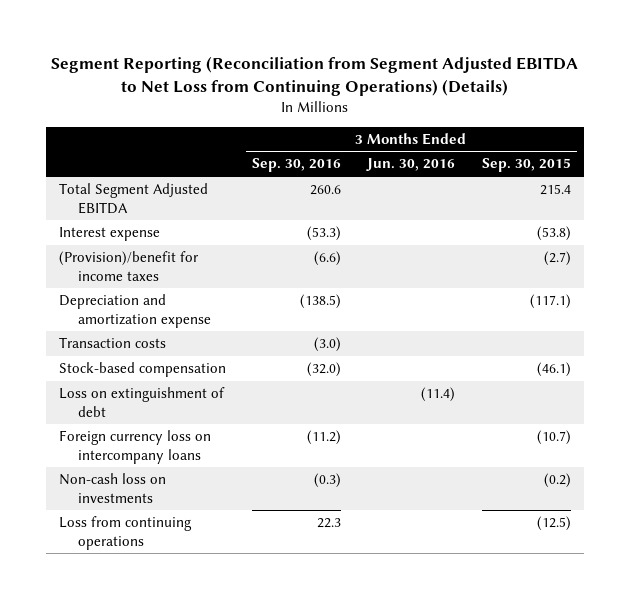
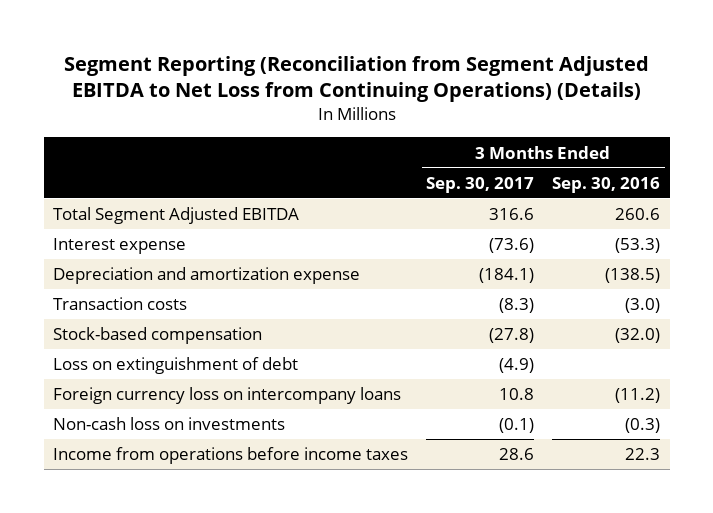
[366,158,456,172] Jun. 30, 2016 -> none
[481,158,571,173] Sep. 30, 2015 -> none
none -> [426,176,535,193] Sep. 30, 2017
[58,251,199,281] (Provision)/benefit for income taxes -> none
[58,516,192,550] Loss from continuing operations -> [52,447,408,465] Income from operations before income taxes

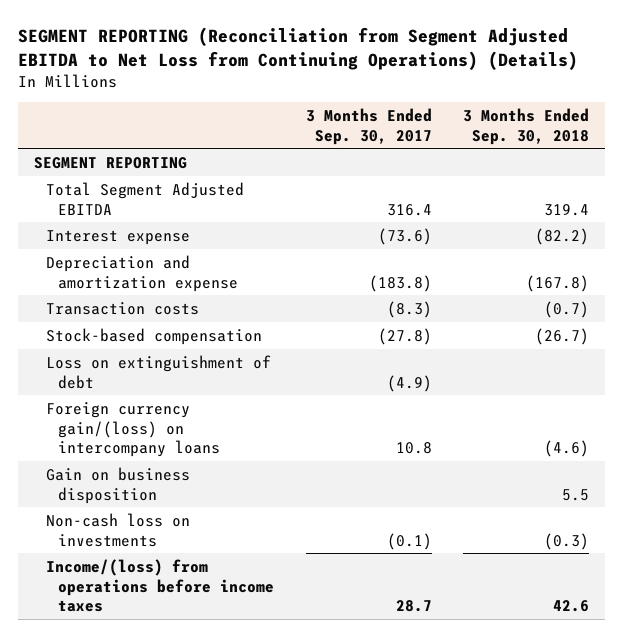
[63,55,649,103] Segment Reporting (Reconciliation from Segment Adjusted EBITDA to Net Loss from Continuing Operations) (Details) -> [18,27,579,70] SEGMENT REPORTING (Reconciliation from Segment Adjusted EBITDA to Net Loss from Continuing Operations) (Details)
[552,176,661,193] Sep. 30, 2016 -> none
none -> [463,107,590,145] 3 Months Ended Sep. 30, 2018
none -> [33,156,187,169] SEGMENT REPORTING
[489,208,535,221] 316.6 -> [386,203,432,216] 316.4
[479,268,535,284] (184.1) -> [368,274,432,292] (183.8)
[52,387,401,405] Foreign currency loss on intercompany loans -> [45,401,221,458] Foreign currency gain/(loss) on intercompany loans
none -> [45,466,190,504] Gain on business disposition
[52,447,408,465] Income from operations before income taxes -> [45,558,275,613] Income/(loss) from operations before income taxes
[499,448,535,461] 28.6 -> [395,600,432,613] 28.7

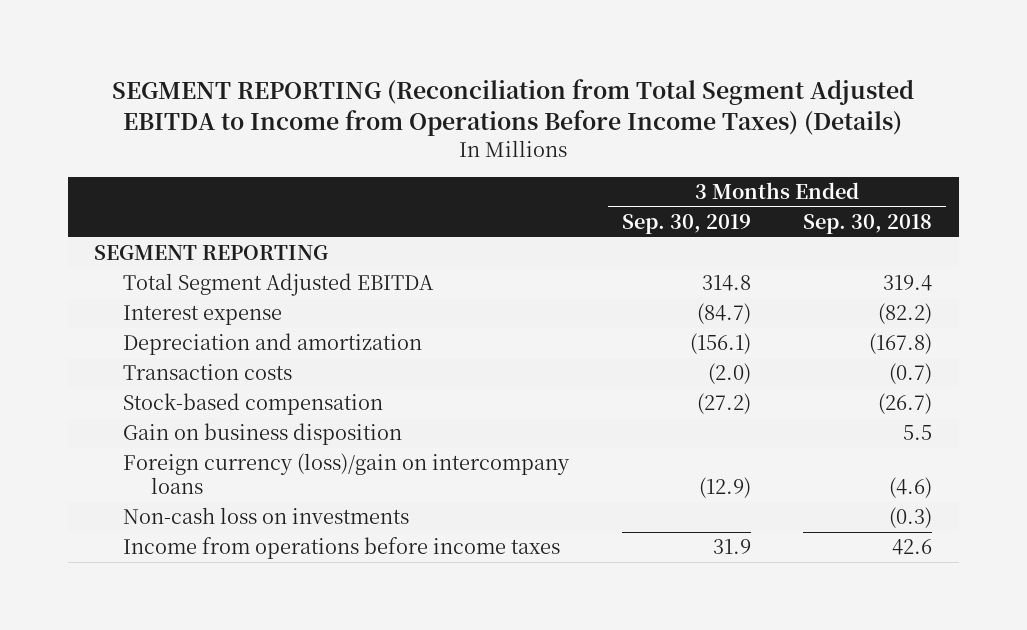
[18,27,579,70] SEGMENT REPORTING (Reconciliation from Segment Adjusted EBITDA to Net Loss from Continuing Operations) (Details) -> [112,78,915,136] SEGMENT REPORTING (Reconciliation from Total Segment Adjusted EBITDA to Income from Operations Before Income Taxes) (Details)
[305,107,432,145] 3 Months Ended Sep. 30, 2017 -> none
none -> [621,213,751,234] Sep. 30, 2019
[45,254,239,292] Depreciation and amortization expense -> [122,333,422,356] Depreciation and amortization
[45,354,271,389] Loss on extinguishment of debt -> none
[45,401,221,458] Foreign currency gain/(loss) on intercompany loans -> none
none -> [122,453,570,495] Foreign currency (loss)/gain on intercompany loans
[45,558,275,613] Income/(loss) from operations before income taxes -> [122,537,560,560] Income from operations before income taxes

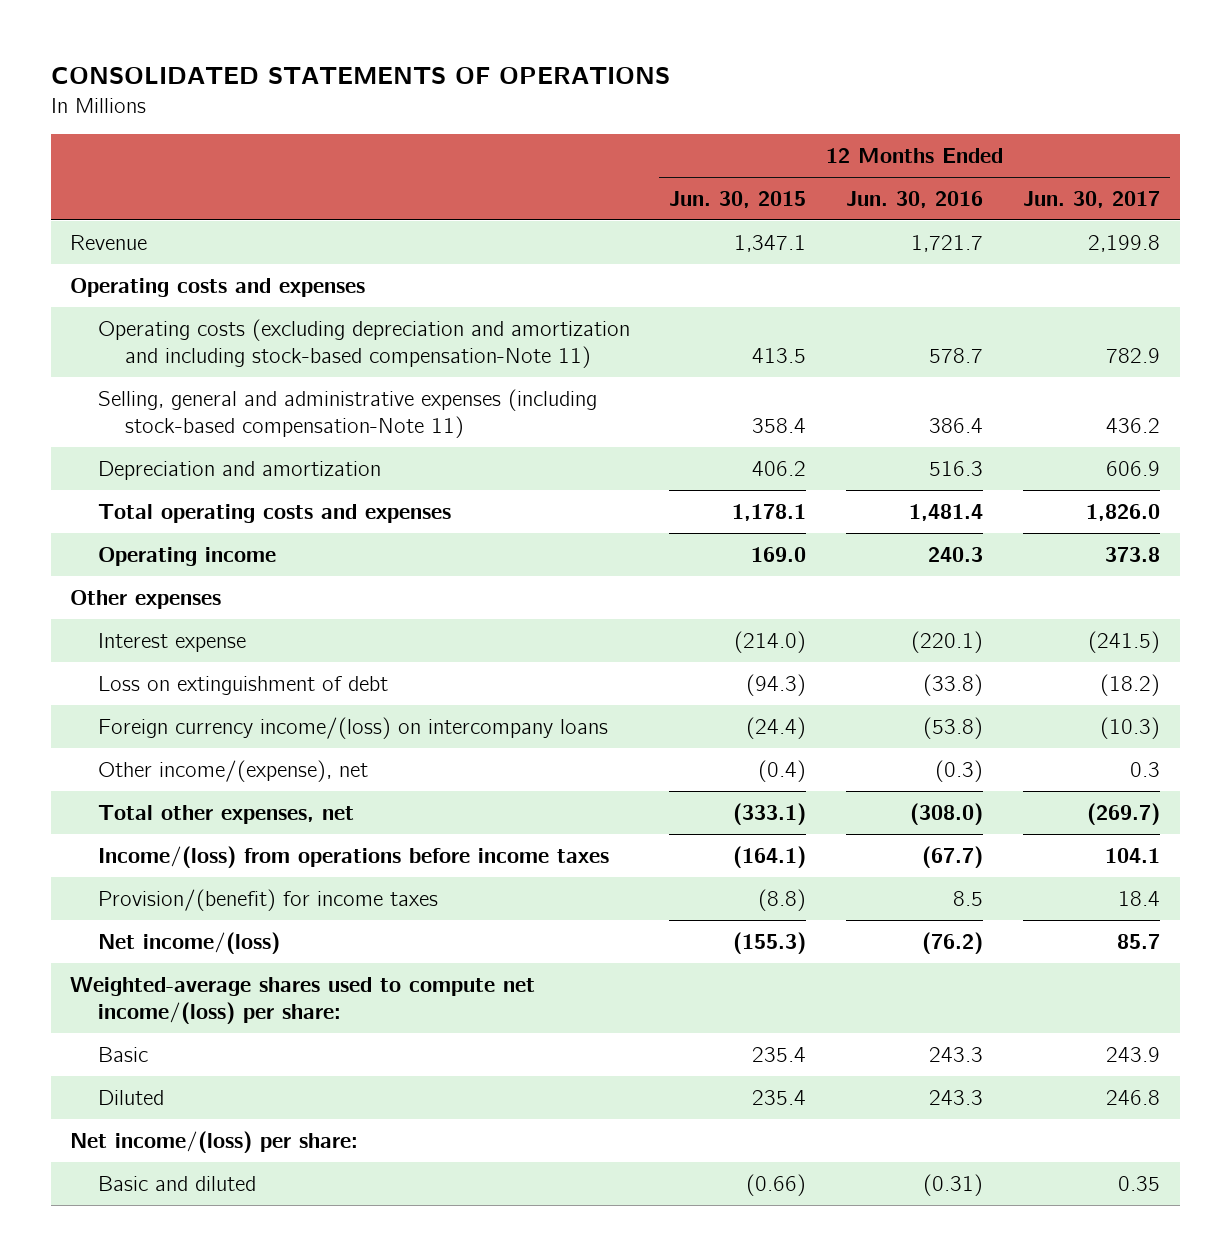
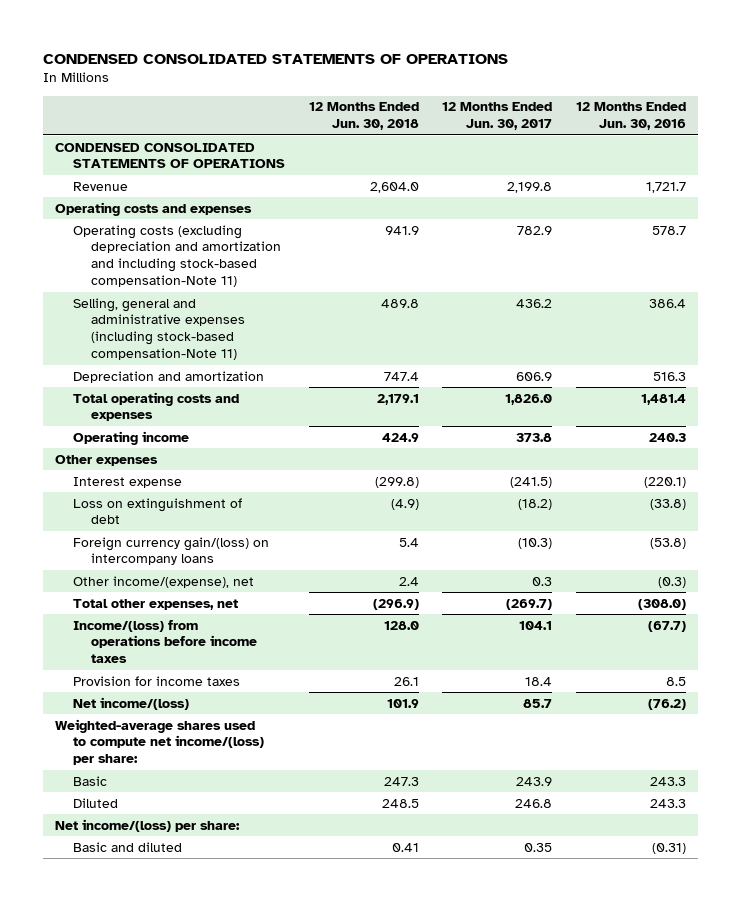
[50,66,670,84] CONSOLIDATED STATEMENTS OF OPERATIONS -> [43,54,509,65] CONDENSED CONSOLIDATED STATEMENTS OF OPERATIONS
[669,190,807,208] Jun. 30, 2015 -> none
none -> [308,102,419,131] 12 Months Ended Jun. 30, 2018
none -> [55,142,285,169] CONDENSED CONSOLIDATED STATEMENTS OF OPERATIONS
[97,716,608,739] Foreign currency income/(loss) on intercompany loans -> [72,536,269,566] Foreign currency gain/(loss) on intercompany loans
[97,888,438,911] Provision/(benefit) for income taxes -> [72,675,240,686] Provision for income taxes

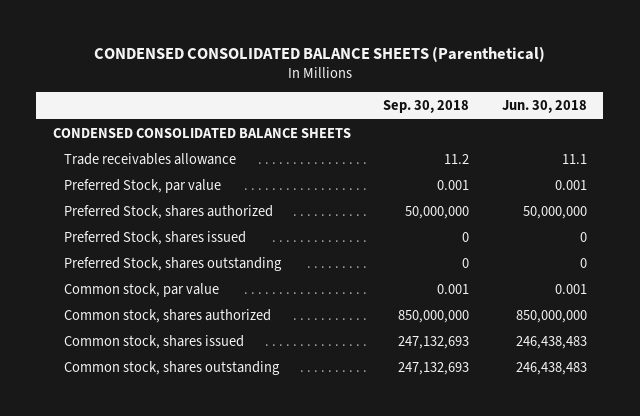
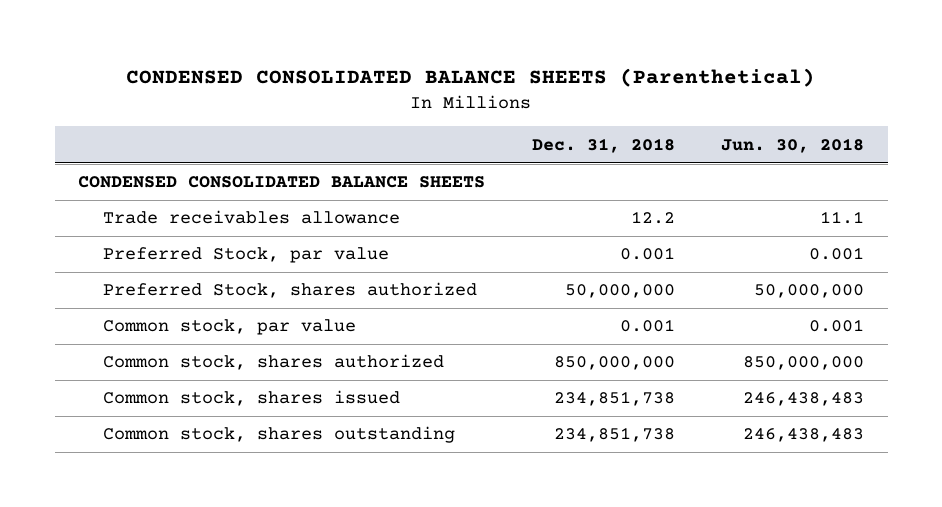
[383,100,470,114] Sep. 30, 2018 -> none
none -> [531,137,675,153] Dec. 31, 2018
[63,230,246,245] Preferred Stock, shares issued -> none
[63,256,282,271] Preferred Stock, shares outstanding -> none

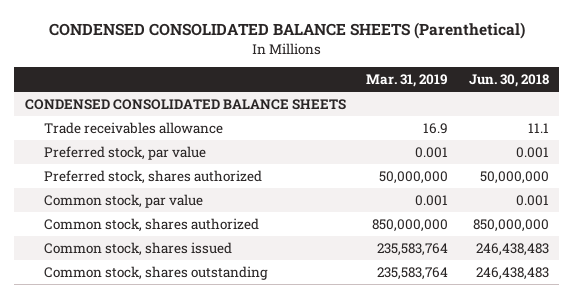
[531,137,675,153] Dec. 31, 2018 -> none
none -> [366,74,449,88] Mar. 31, 2019
[103,247,390,264] Preferred Stock, par value -> [43,145,206,160] Preferred stock, par value
[103,282,478,299] Preferred Stock, shares authorized -> [43,169,262,184] Preferred stock, shares authorized

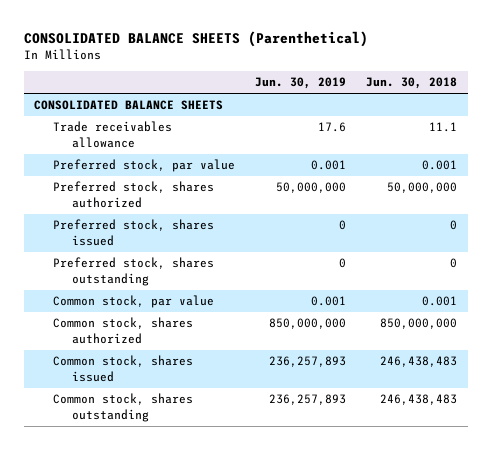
[48,22,525,40] CONDENSED CONSOLIDATED BALANCE SHEETS (Parenthetical) -> [23,30,368,47] CONSOLIDATED BALANCE SHEETS (Parenthetical)
[366,74,449,88] Mar. 31, 2019 -> none
none -> [255,77,347,90] Jun. 30, 2019
[24,98,346,110] CONDENSED CONSOLIDATED BALANCE SHEETS -> [33,100,223,111] CONSOLIDATED BALANCE SHEETS
none -> [52,219,214,246] Preferred stock, shares issued
none -> [52,257,214,286] Preferred stock, shares outstanding

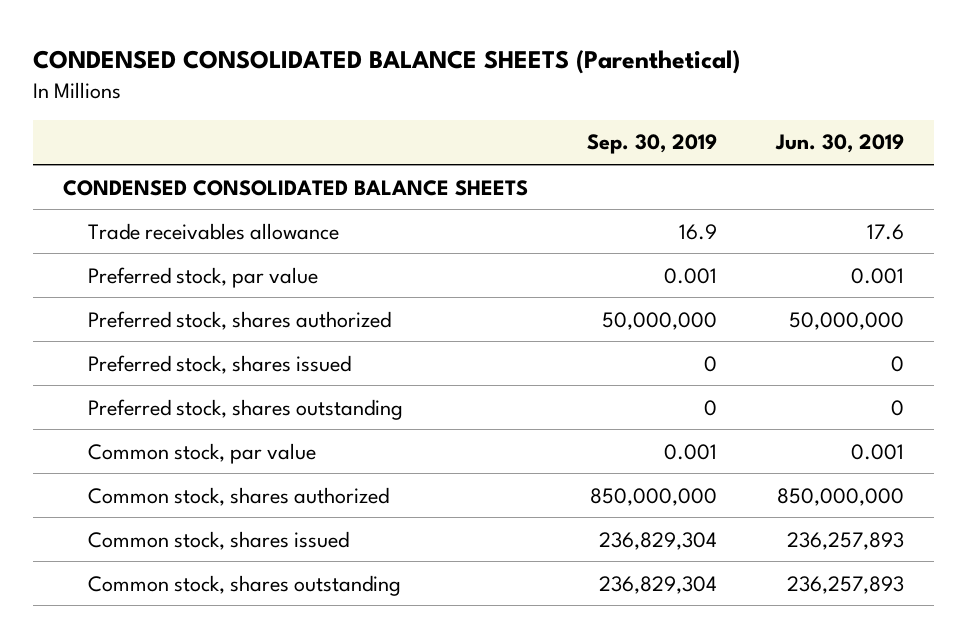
[23,30,368,47] CONSOLIDATED BALANCE SHEETS (Parenthetical) -> [33,49,741,74] CONDENSED CONSOLIDATED BALANCE SHEETS (Parenthetical)
[366,77,458,90] Jun. 30, 2018 -> none
none -> [586,134,717,155] Sep. 30, 2019
[33,100,223,111] CONSOLIDATED BALANCE SHEETS -> [62,179,528,196] CONDENSED CONSOLIDATED BALANCE SHEETS

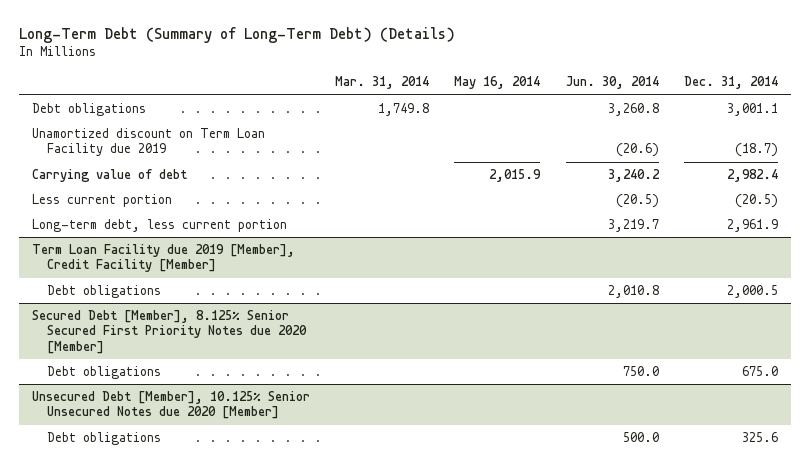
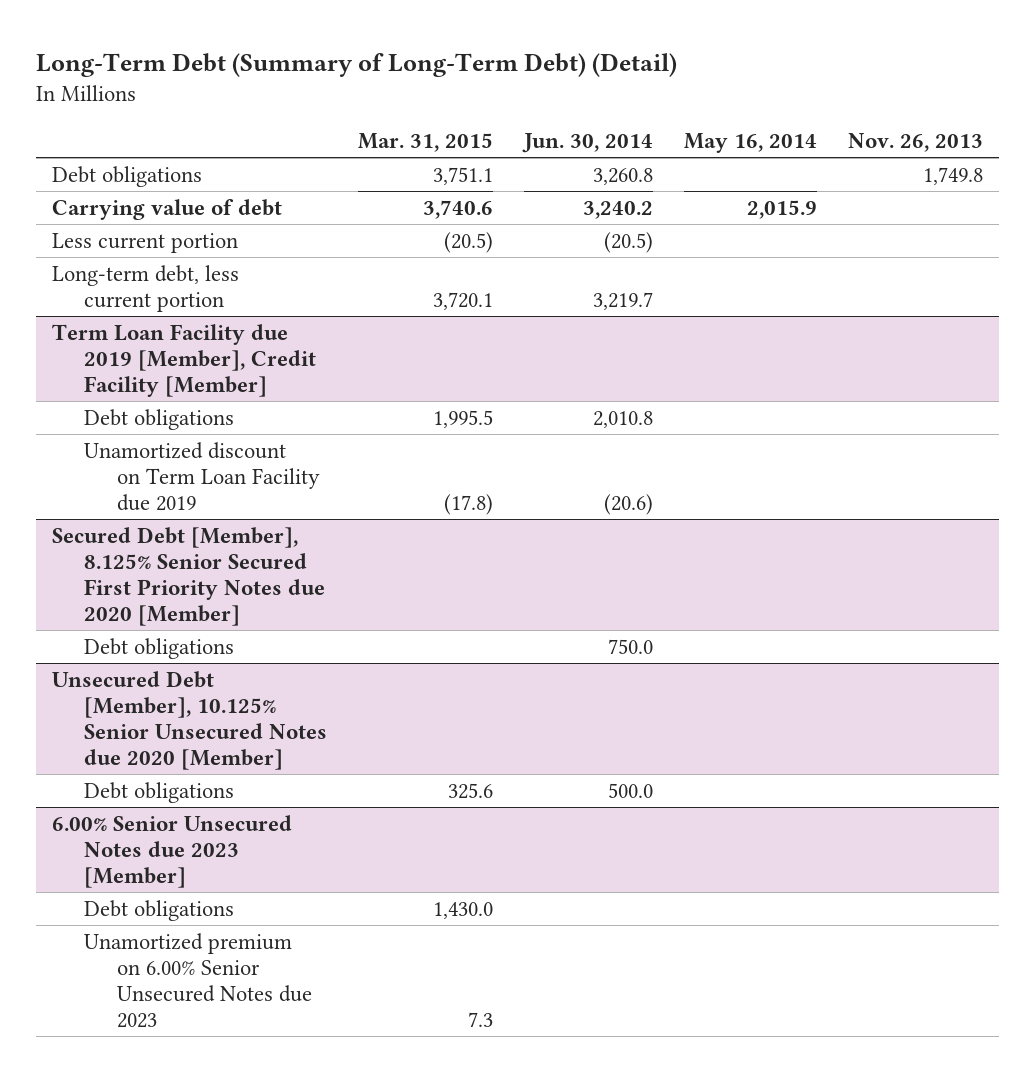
[18,26,455,43] Long-Term Debt (Summary of Long-Term Debt) (Details) -> [36,53,678,78] Long-Term Debt (Summary of Long-Term Debt) (Detail)
[334,76,429,90] Mar. 31, 2014 -> none
[684,76,779,90] Dec. 31, 2014 -> none
none -> [358,132,494,152] Mar. 31, 2015
none -> [848,132,984,152] Nov. 26, 2013
[31,128,265,157] Unamortized discount on Term Loan Facility due 2019 -> none
none -> [84,441,320,511] Unamortized discount on Term Loan Facility due 2019
none -> [51,814,292,888] 6.00% Senior Unsecured Notes due 2023 [Member]
none -> [84,899,235,921] Debt obligations
none -> [84,932,312,1028] Unamortized premium on 6.00% Senior Unsecured Notes due 2023

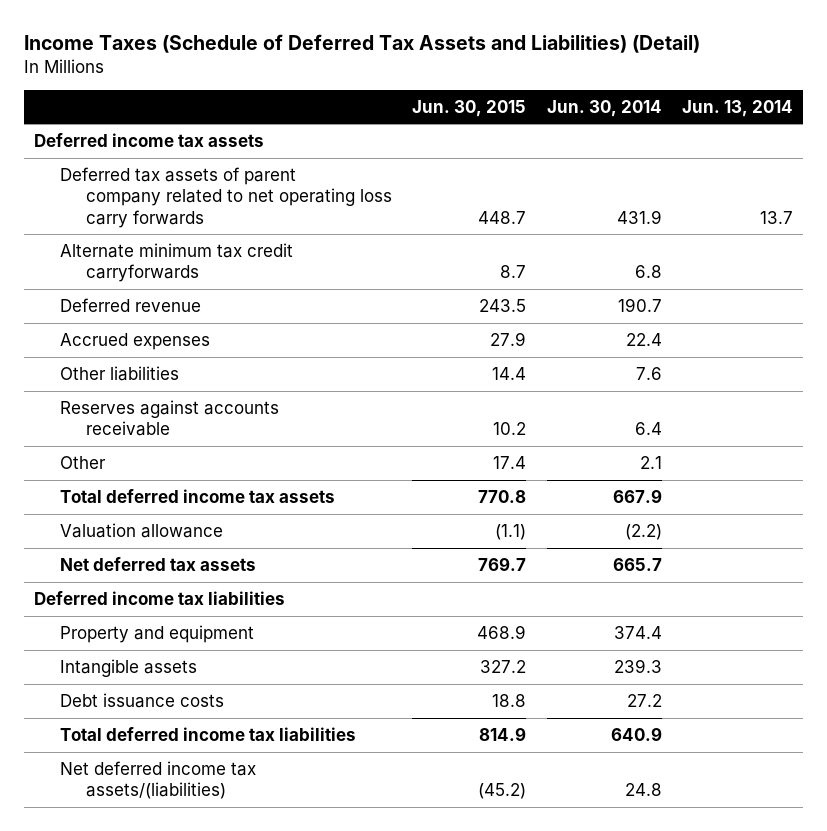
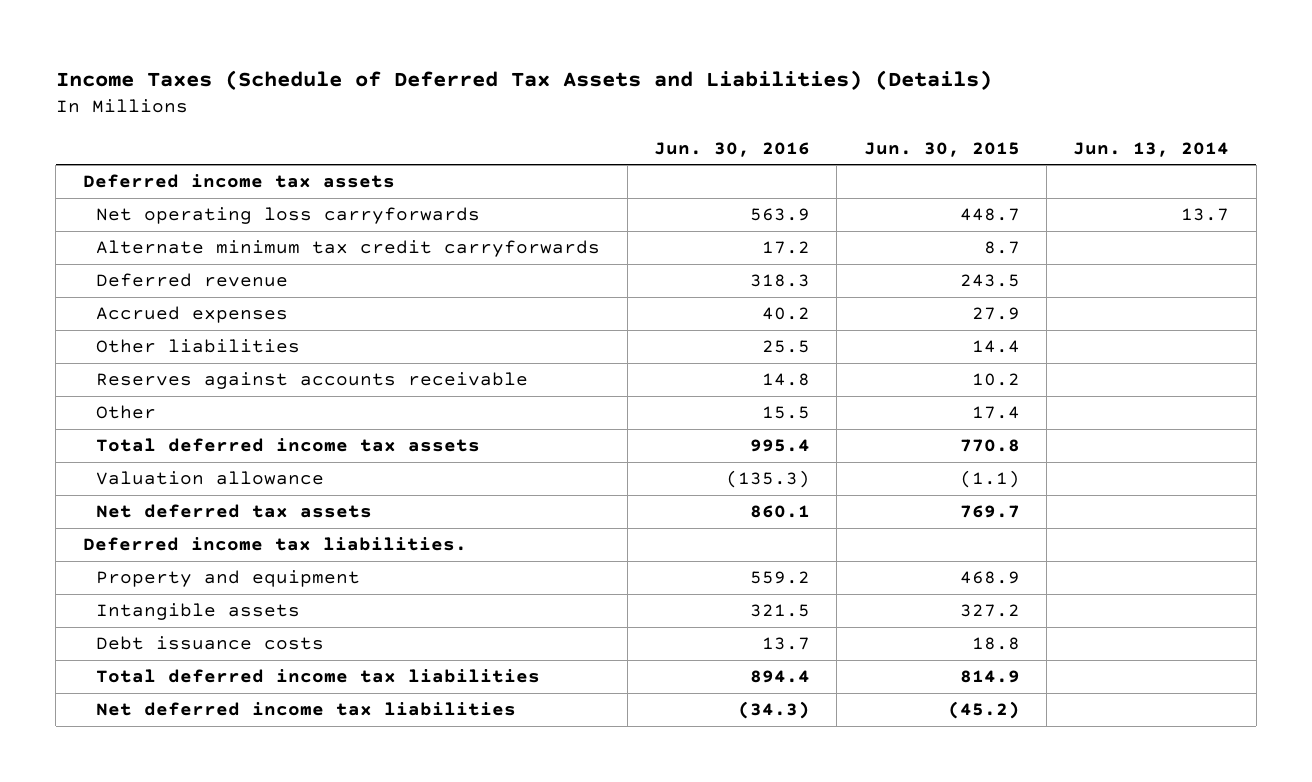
[24,34,701,54] Income Taxes (Schedule of Deferred Tax Assets and Liabilities) (Detail) -> [55,69,992,90] Income Taxes (Schedule of Deferred Tax Assets and Liabilities) (Details)
[546,99,662,117] Jun. 30, 2014 -> none
none -> [653,141,810,157] Jun. 30, 2016
[60,167,393,228] Deferred tax assets of parent company related to net operating loss carry forwards -> [96,207,481,225] Net operating loss carryforwards
[34,591,286,606] Deferred income tax liabilities -> [82,537,467,552] Deferred income tax liabilities.
[60,761,257,800] Net deferred income tax assets/(liabilities) -> [96,702,517,717] Net deferred income tax liabilities

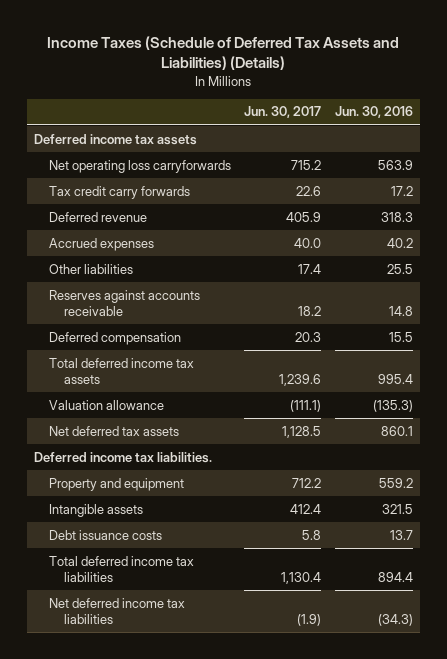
[863,141,1020,157] Jun. 30, 2015 -> none
[1073,141,1230,157] Jun. 13, 2014 -> none
none -> [244,106,322,119] Jun. 30, 2017
[96,240,601,258] Alternate minimum tax credit carryforwards -> [48,185,190,199] Tax credit carry forwards
[96,405,157,420] Other -> [48,331,181,345] Deferred compensation

